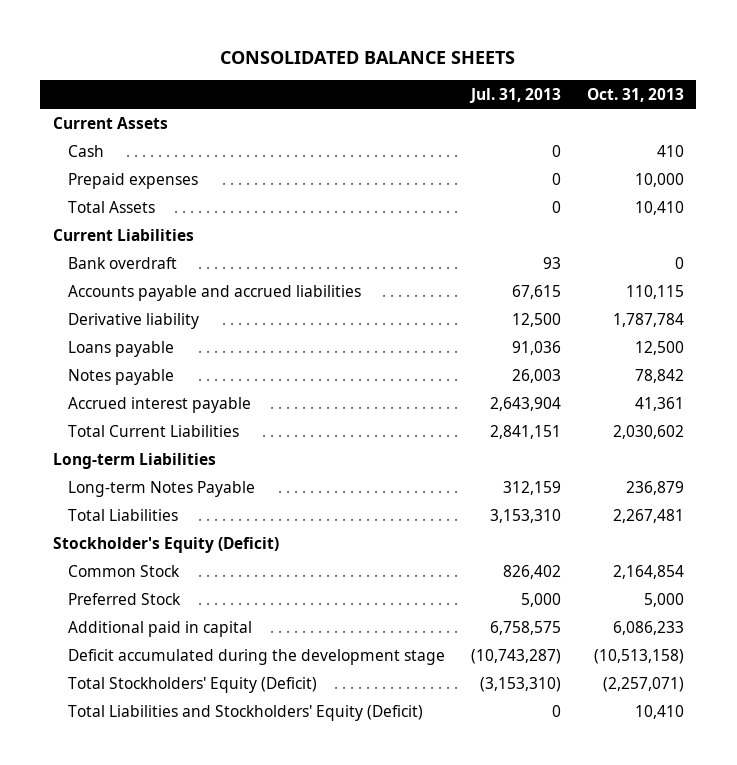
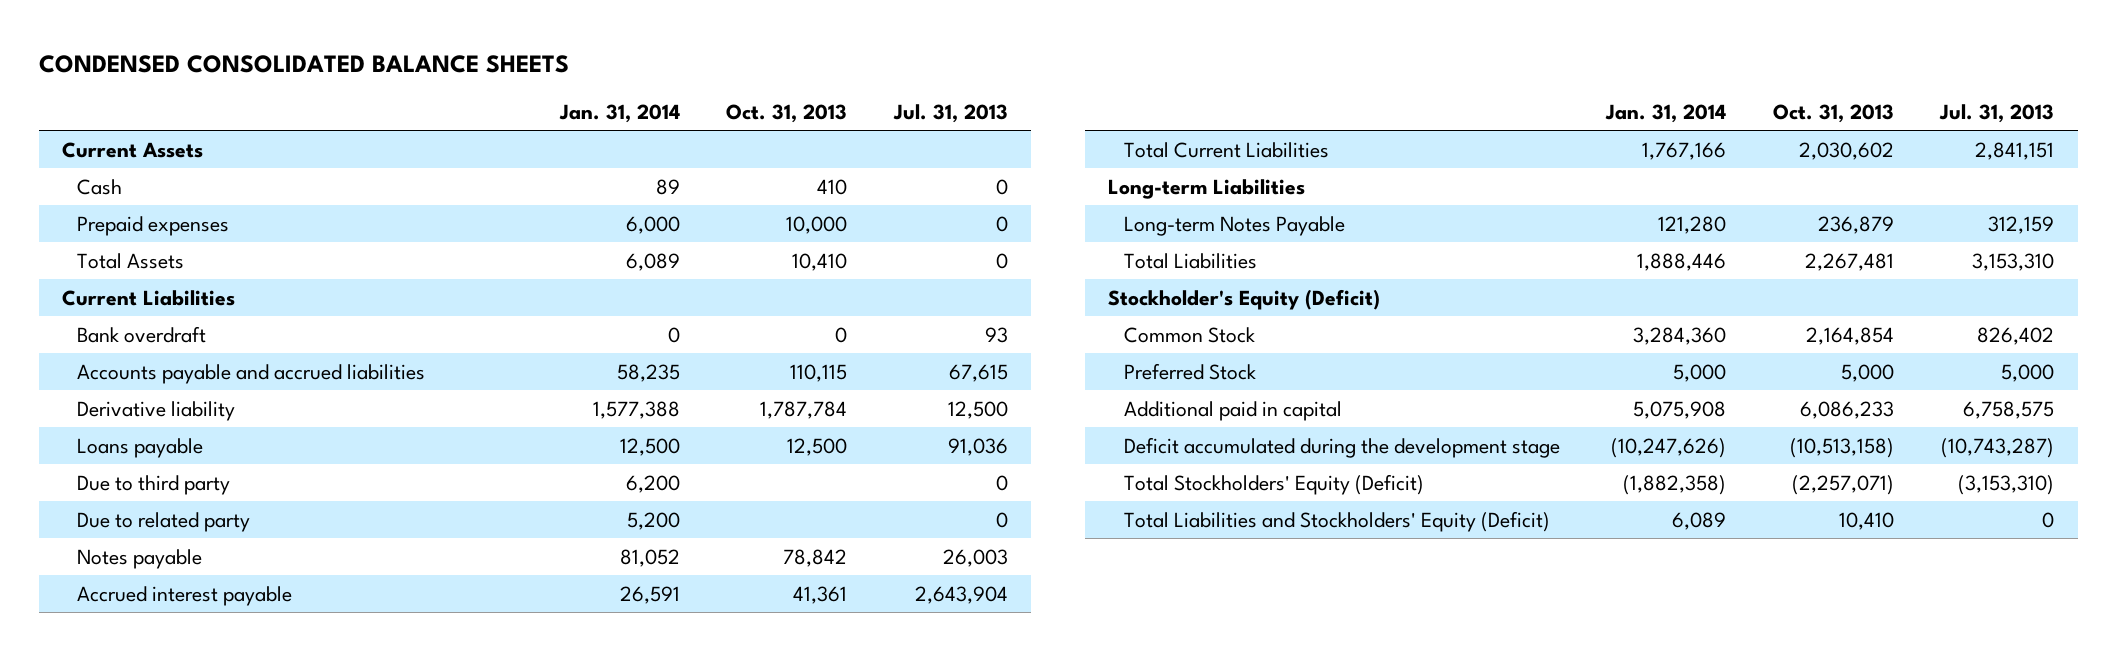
[220,51,516,65] CONSOLIDATED BALANCE SHEETS -> [38,55,569,74] CONDENSED CONSOLIDATED BALANCE SHEETS
none -> [558,104,680,124] Jan. 31, 2014
none -> [77,474,231,495] Due to third party
none -> [77,511,251,532] Due to related party

